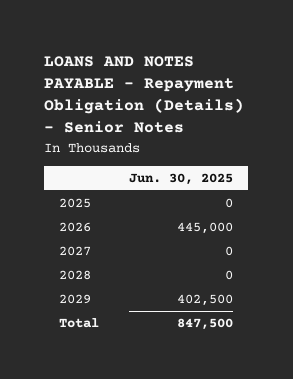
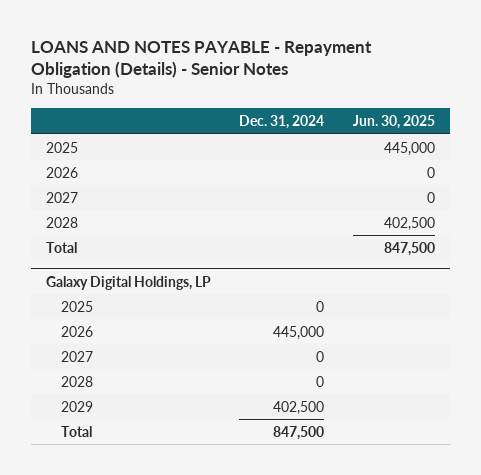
none -> [239,115,325,130] Dec. 31, 2024
[225,198,234,209] 0 -> [384,141,436,156] 445,000
[177,222,234,235] 445,000 -> [427,166,436,178] 0
[59,294,92,305] 2029 -> none
[225,270,234,281] 0 -> [384,216,436,231] 402,500
none -> [45,275,211,290] Galaxy Digital Holdings, LP
none -> [61,300,94,312] 2025
none -> [61,325,94,337] 2026
none -> [61,350,94,362] 2027
none -> [61,375,94,387] 2028
none -> [61,400,94,412] 2029
none -> [61,425,93,437] Total

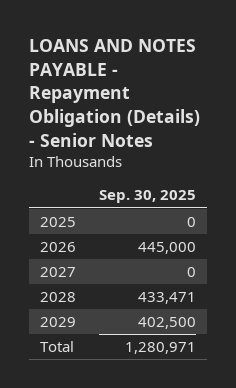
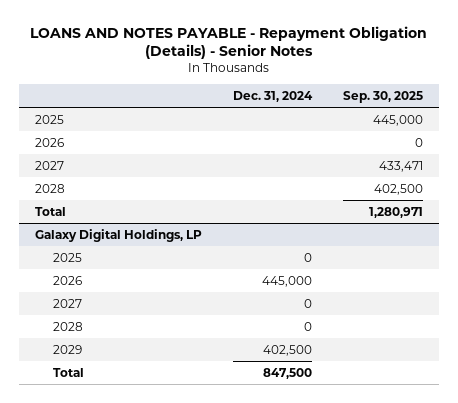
none -> [232,91,313,103] Dec. 31, 2024
[40,317,77,328] 2029 -> none
[186,217,196,228] 0 -> [373,114,424,126] 445,000
[137,242,196,255] 445,000 -> [415,137,424,147] 0
[186,267,196,278] 0 -> [379,160,424,172] 433,471
[137,292,196,305] 433,471 -> [374,183,424,195] 402,500
none -> [34,228,202,242] Galaxy Digital Holdings, LP
none -> [53,252,83,262] 2025
none -> [53,275,83,285] 2026
none -> [53,298,83,308] 2027
none -> [53,321,84,331] 2028
none -> [53,344,83,354] 2029
none -> [53,367,85,377] Total

